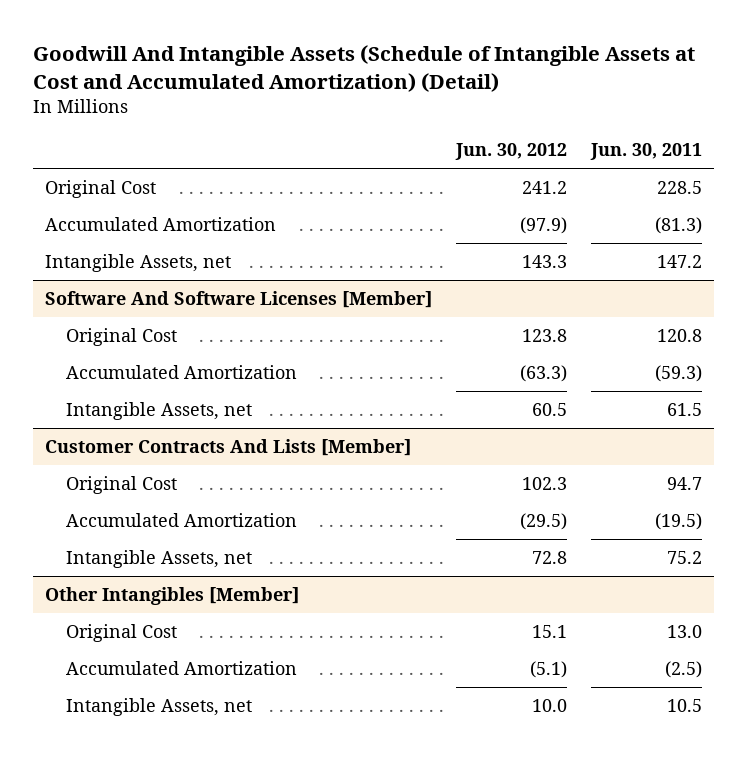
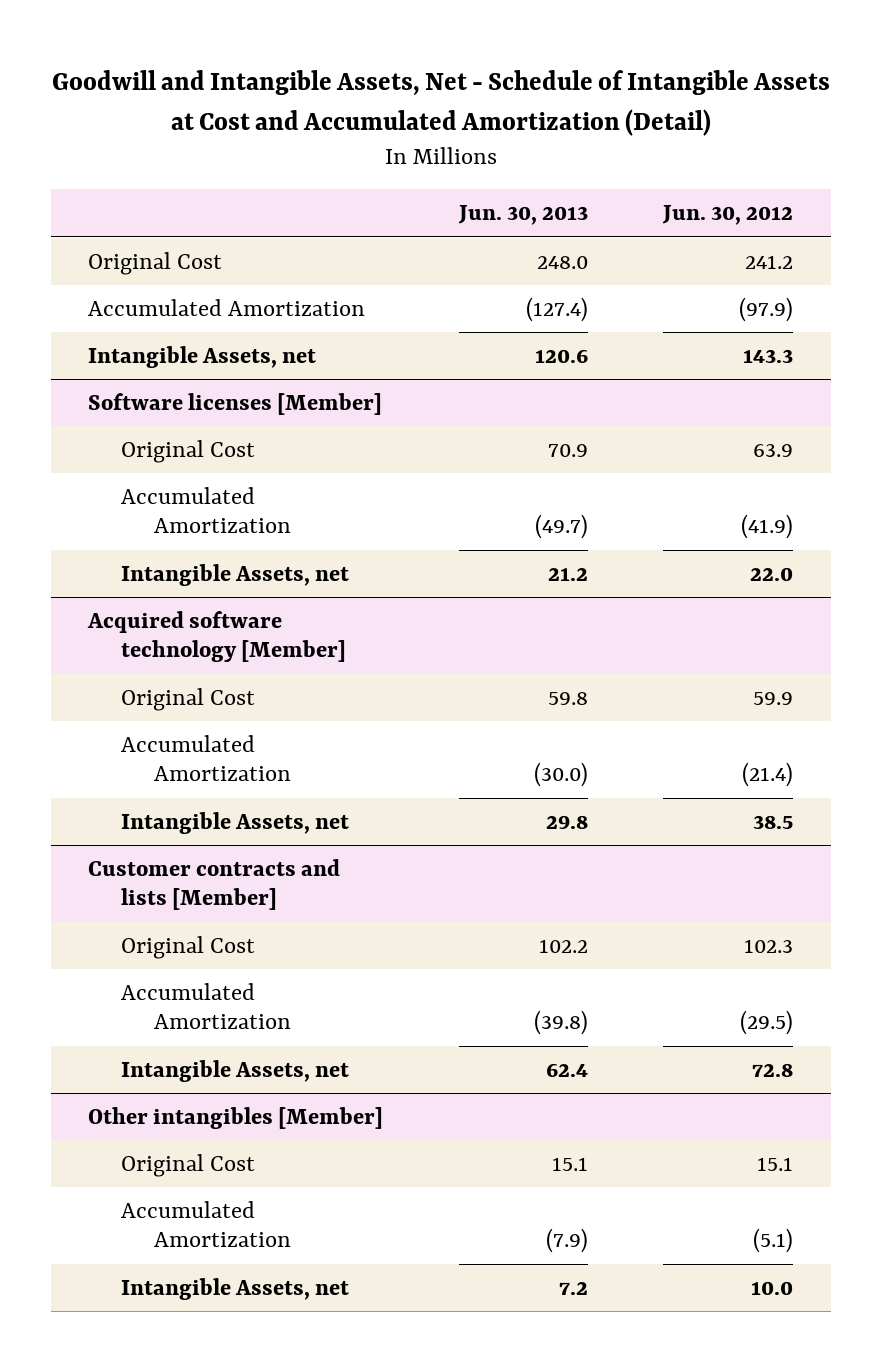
[33,45,696,93] Goodwill And Intangible Assets (Schedule of Intangible Assets at Cost and Accumulated Amortization) (Detail) -> [51,70,830,136] Goodwill and Intangible Assets, Net - Schedule of Intangible Assets at Cost and Accumulated Amortization (Detail)
[590,143,703,161] Jun. 30, 2011 -> none
none -> [457,205,588,226] Jun. 30, 2013
[45,290,433,308] Software And Software Licenses [Member] -> [88,392,383,415] Software licenses [Member]
[522,328,568,342] 123.8 -> [752,443,793,457] 63.9
[520,364,568,382] (63.3) -> [740,514,793,540] (41.9)
[532,402,568,416] 60.5 -> [749,566,793,581] 22.0
none -> [87,610,347,663] Acquired software technology [Member]
none -> [121,687,256,711] Original Cost
none -> [121,734,291,782] Accumulated Amortization
none -> [121,811,350,834] Intangible Assets, net
[45,438,412,456] Customer Contracts And Lists [Member] -> [88,858,341,911] Customer contracts and lists [Member]
[45,586,300,605] Other Intangibles [Member] -> [88,1106,384,1129] Other intangibles [Member]

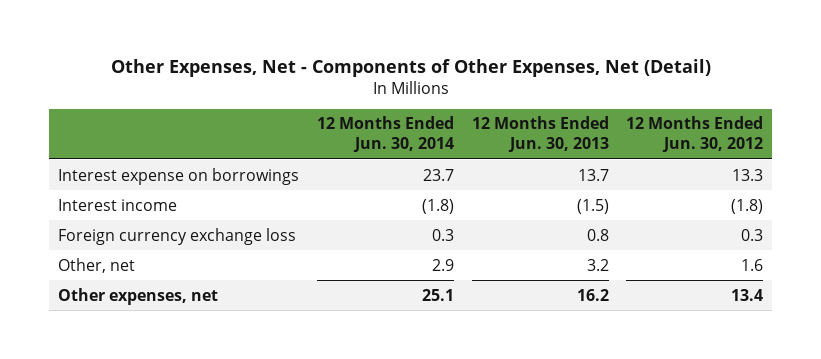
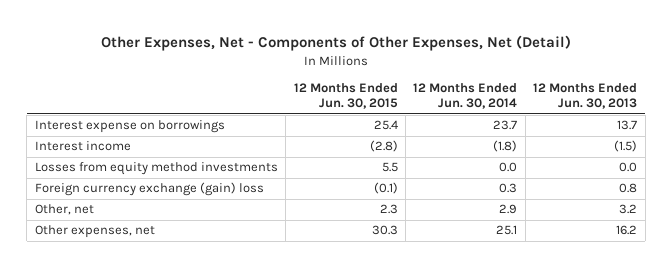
[626,116,764,152] 12 Months Ended Jun. 30, 2012 -> none
none -> [293,83,398,110] 12 Months Ended Jun. 30, 2015
none -> [34,162,278,176] Losses from equity method investments
[58,227,297,245] Foreign currency exchange loss -> [34,182,264,197] Foreign currency exchange (gain) loss

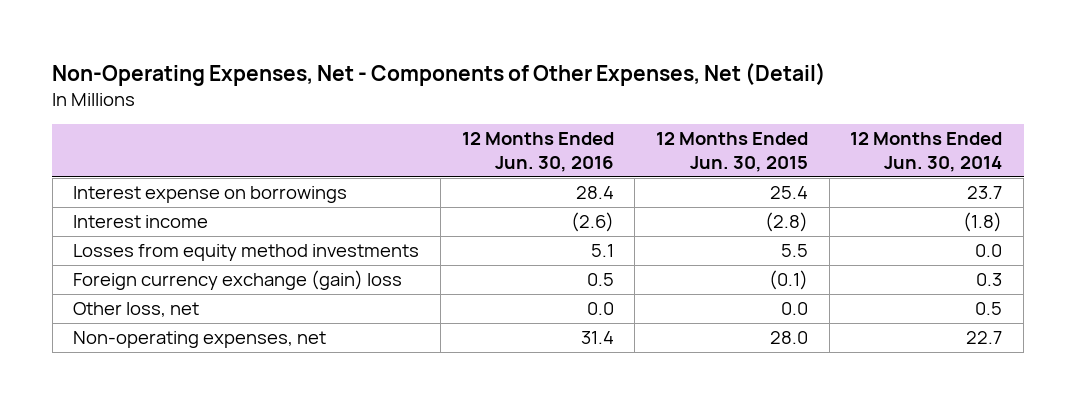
[101,34,572,51] Other Expenses, Net - Components of Other Expenses, Net (Detail) -> [52,62,827,86] Non-Operating Expenses, Net - Components of Other Expenses, Net (Detail)
[533,83,638,110] 12 Months Ended Jun. 30, 2013 -> none
none -> [461,132,614,172] 12 Months Ended Jun. 30, 2016
[34,204,94,216] Other, net -> [73,302,200,318] Other loss, net
[379,204,398,215] 2.3 -> [781,302,809,316] 0.0
[499,204,518,215] 2.9 -> [975,302,1003,316] 0.5
[34,225,155,239] Other expenses, net -> [73,331,327,349] Non-operating expenses, net
[371,225,398,236] 30.3 -> [770,331,809,345] 28.0
[496,225,518,236] 25.1 -> [966,331,1003,345] 22.7

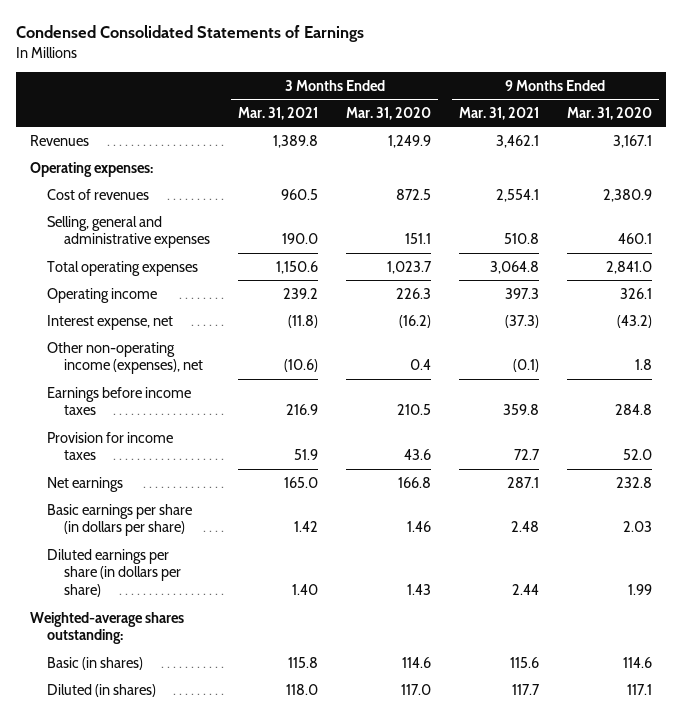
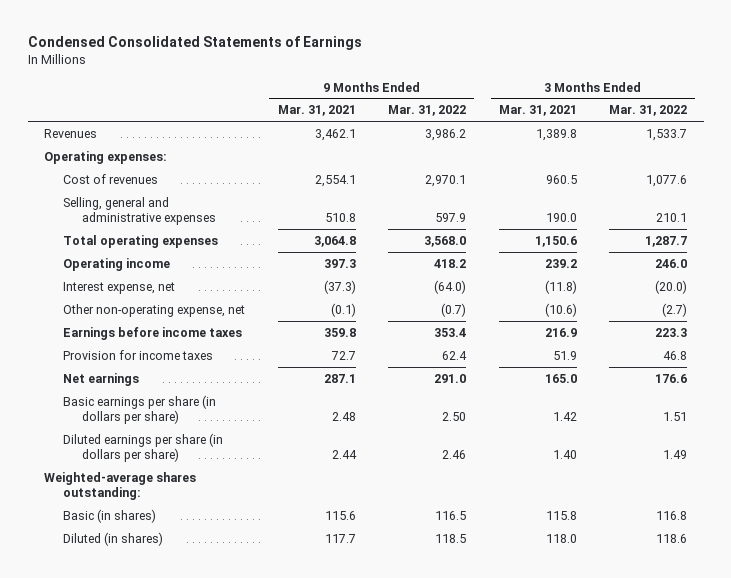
[346,106,432,120] Mar. 31, 2020 -> none
[566,106,652,120] Mar. 31, 2020 -> none
none -> [388,105,467,117] Mar. 31, 2022
none -> [609,105,688,117] Mar. 31, 2022
[47,341,204,375] Other non-operating income (expenses), net -> [62,303,245,317] Other non-operating expense, net

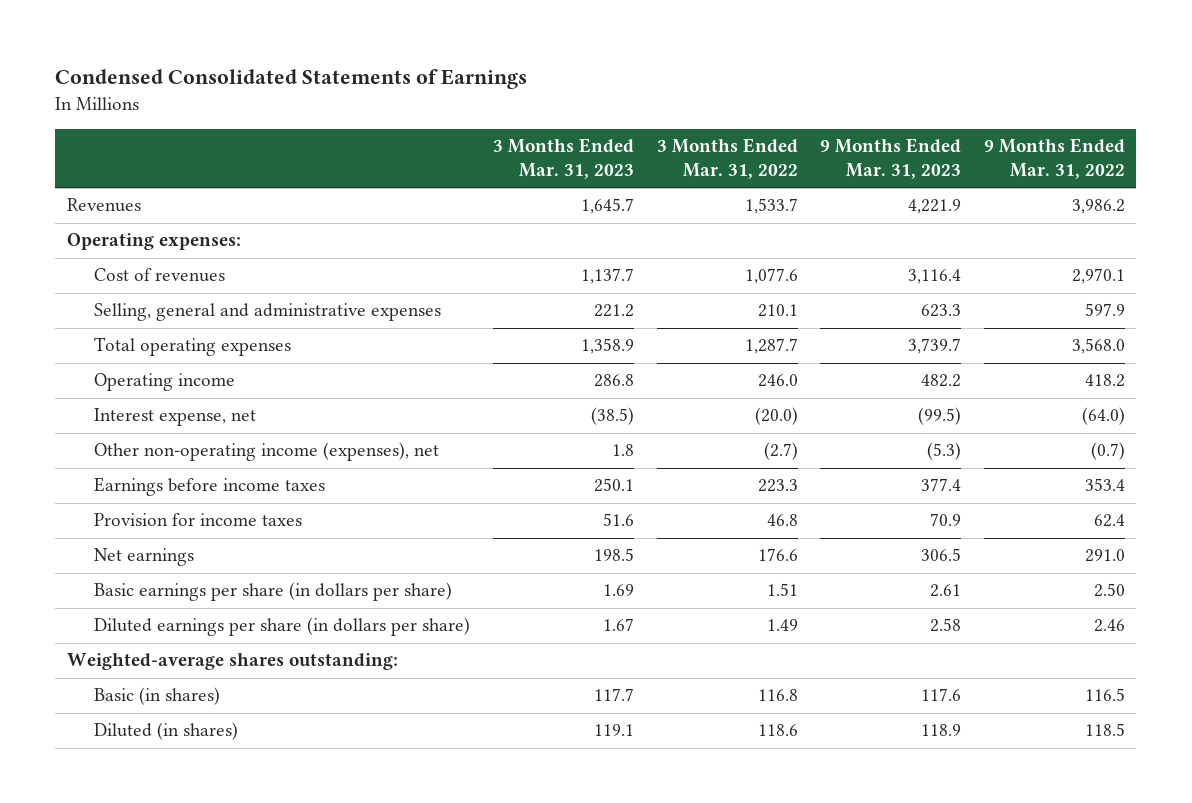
[277,105,356,117] Mar. 31, 2021 -> none
[498,105,577,117] Mar. 31, 2021 -> none
none -> [492,138,634,180] 3 Months Ended Mar. 31, 2023
none -> [820,138,962,180] 9 Months Ended Mar. 31, 2023
[62,303,245,317] Other non-operating expense, net -> [94,442,440,462] Other non-operating income (expenses), net

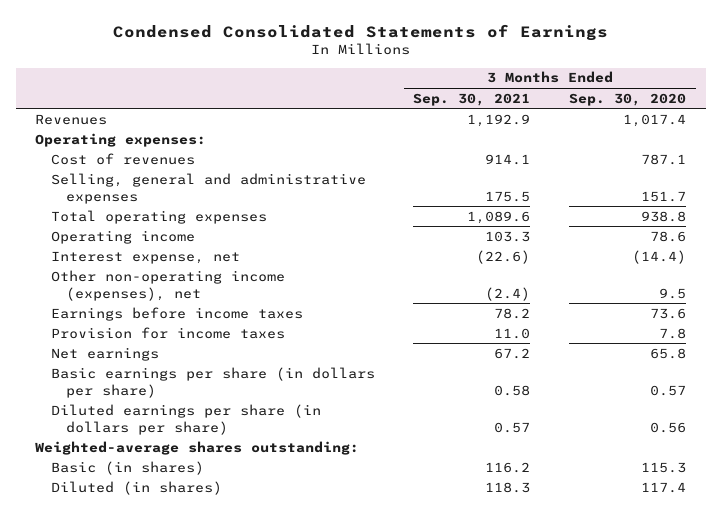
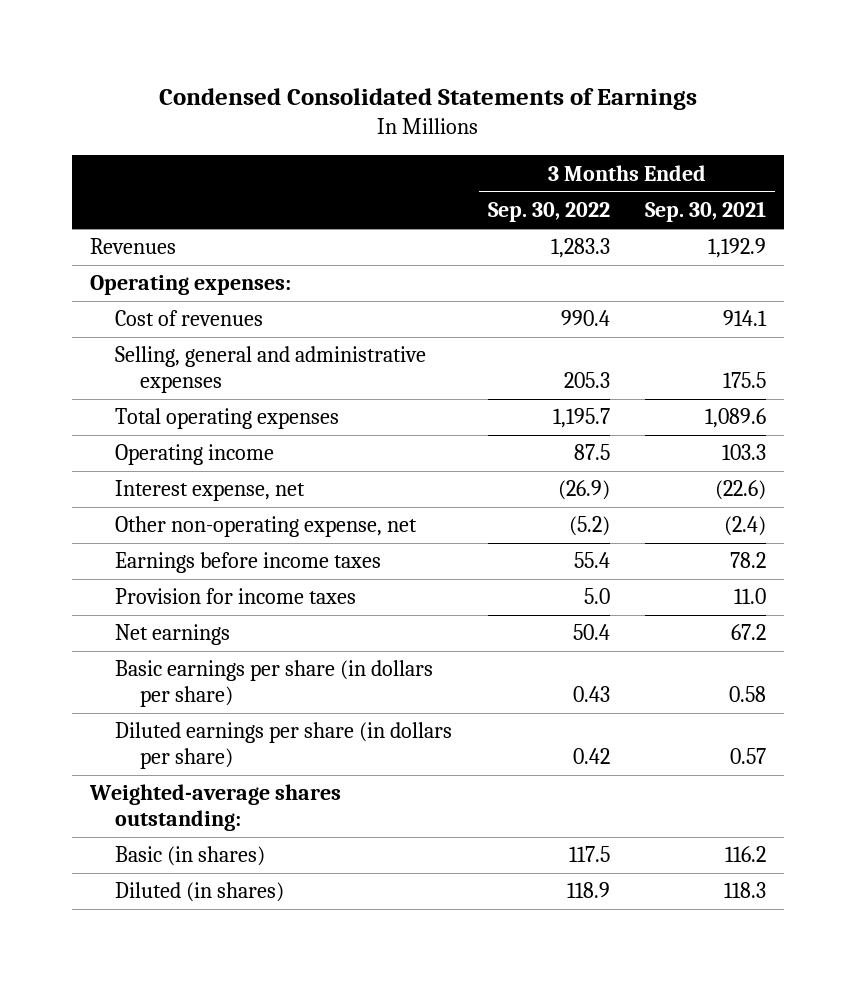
[569,92,687,106] Sep. 30, 2020 -> none
none -> [487,202,610,223] Sep. 30, 2022
[50,269,285,301] Other non-operating income (expenses), net -> [114,516,417,538] Other non-operating expense, net

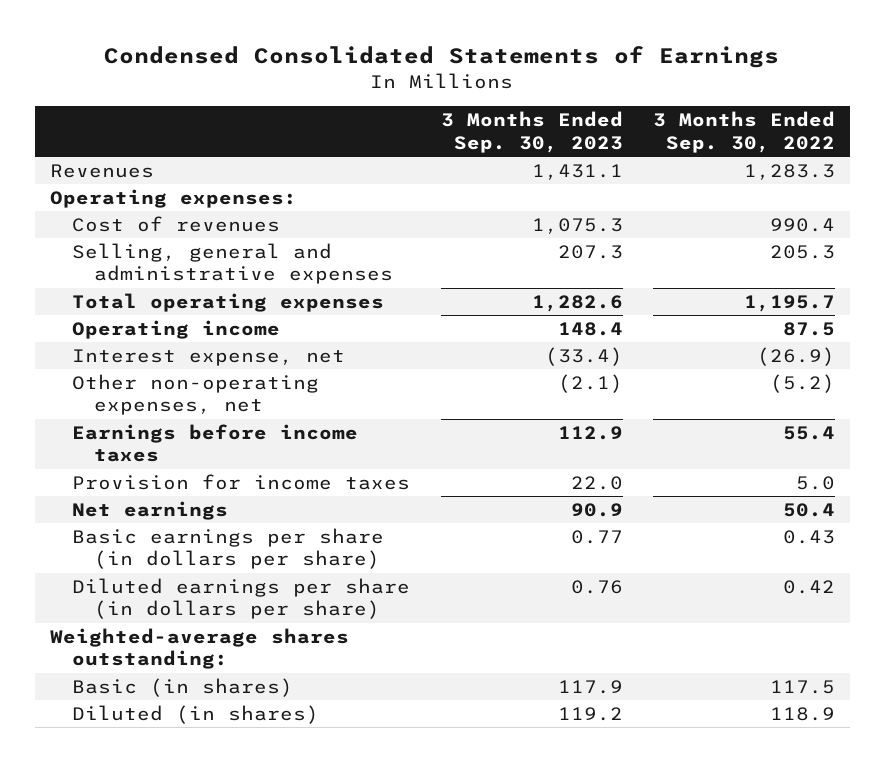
[645,201,767,223] Sep. 30, 2021 -> none
none -> [440,111,623,153] 3 Months Ended Sep. 30, 2023
[114,516,417,538] Other non-operating expense, net -> [72,374,320,416] Other non-operating expenses, net

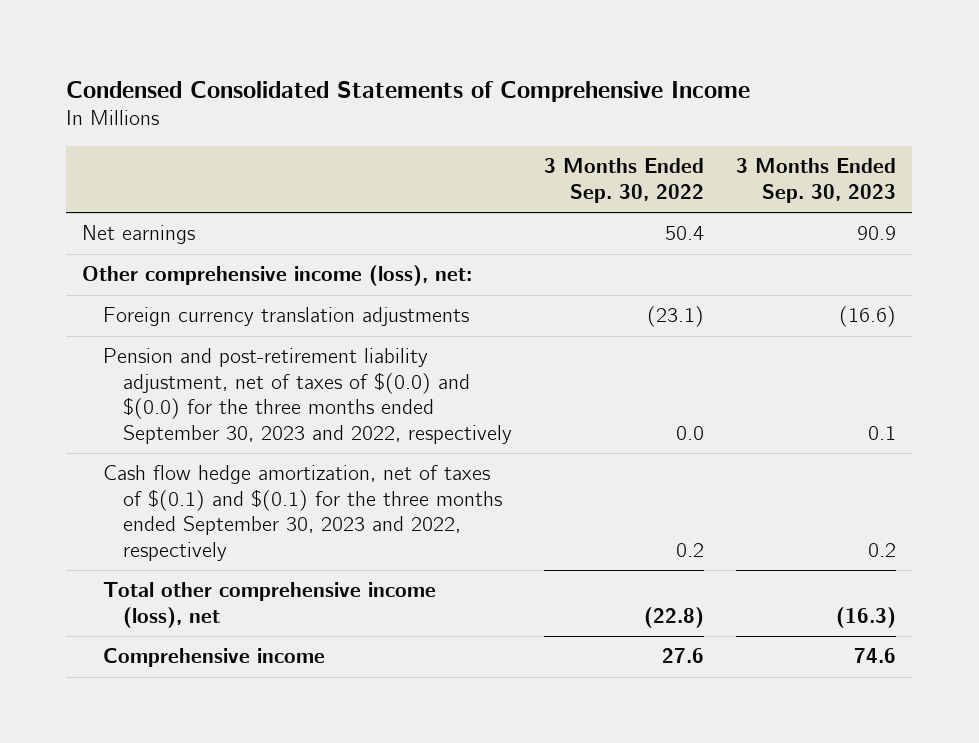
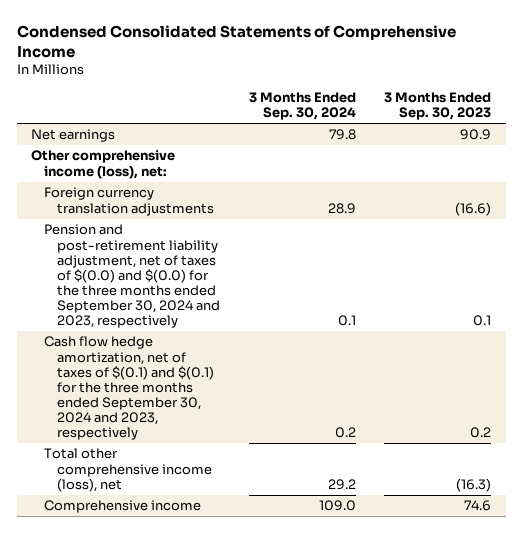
[544,158,705,203] 3 Months Ended Sep. 30, 2022 -> none
none -> [248,92,356,121] 3 Months Ended Sep. 30, 2024
[102,348,513,444] Pension and post-retirement liability adjustment, net of taxes of $(0.0) and $(0.0) for the three months ended September 30, 2023 and 2022, respectively -> [44,224,220,329] Pension and post-retirement liability adjustment, net of taxes of $(0.0) and $(0.0) for the three months ended September 30, 2024 and 2023, respectively
[102,465,503,561] Cash flow hedge amortization, net of taxes of $(0.1) and $(0.1) for the three months ended September 30, 2023 and 2022, respectively -> [44,336,214,441] Cash flow hedge amortization, net of taxes of $(0.1) and $(0.1) for the three months ended September 30, 2024 and 2023, respectively

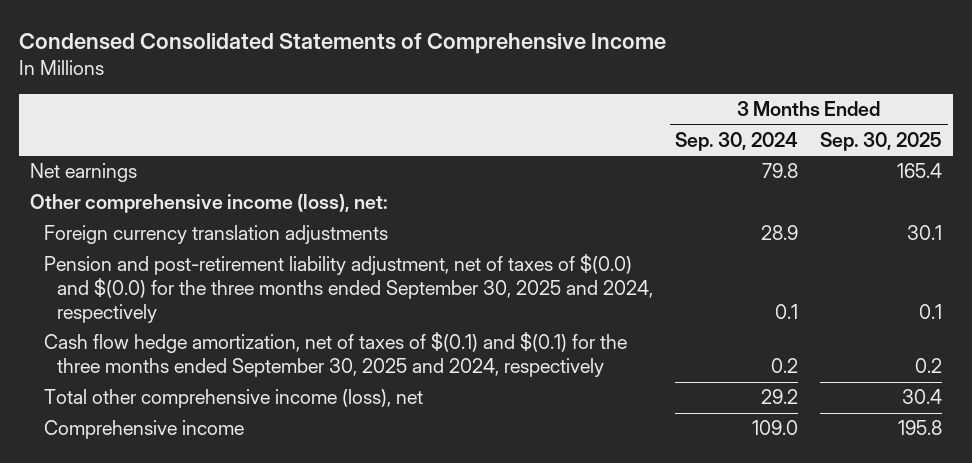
[384,92,492,121] 3 Months Ended Sep. 30, 2023 -> none
none -> [820,132,943,152] Sep. 30, 2025
[44,224,220,329] Pension and post-retirement liability adjustment, net of taxes of $(0.0) and $(0.0) for the three months ended September 30, 2024 and 2023, respectively -> [43,254,654,324] Pension and post-retirement liability adjustment, net of taxes of $(0.0) and $(0.0) for the three months ended September 30, 2025 and 2024, respectively
[44,336,214,441] Cash flow hedge amortization, net of taxes of $(0.1) and $(0.1) for the three months ended September 30, 2024 and 2023, respectively -> [43,332,627,378] Cash flow hedge amortization, net of taxes of $(0.1) and $(0.1) for the three months ended September 30, 2025 and 2024, respectively

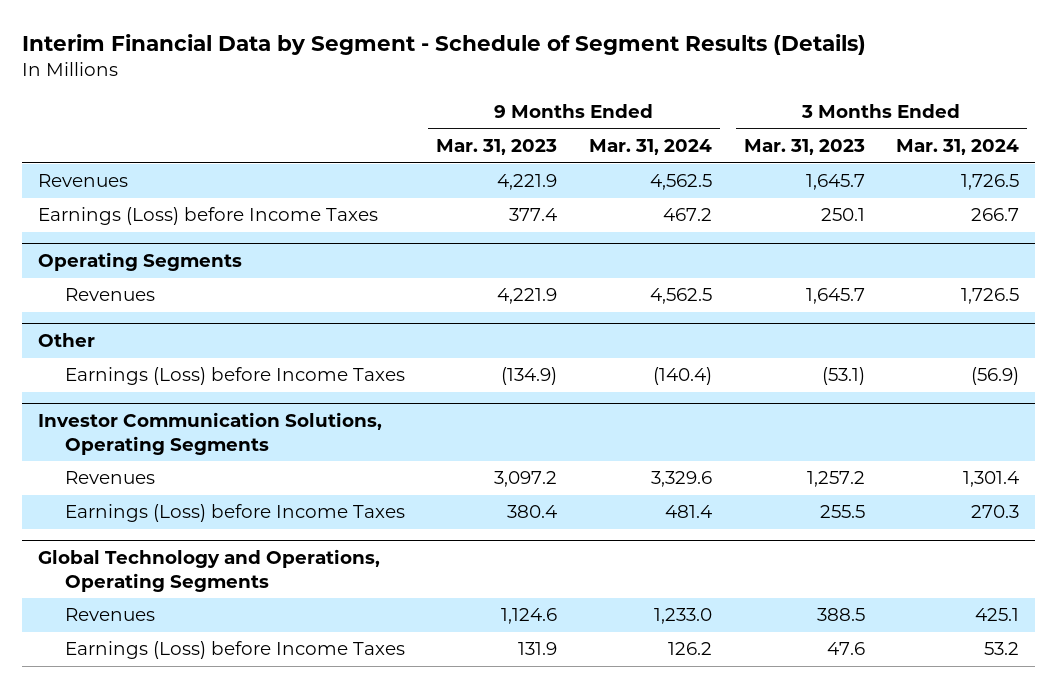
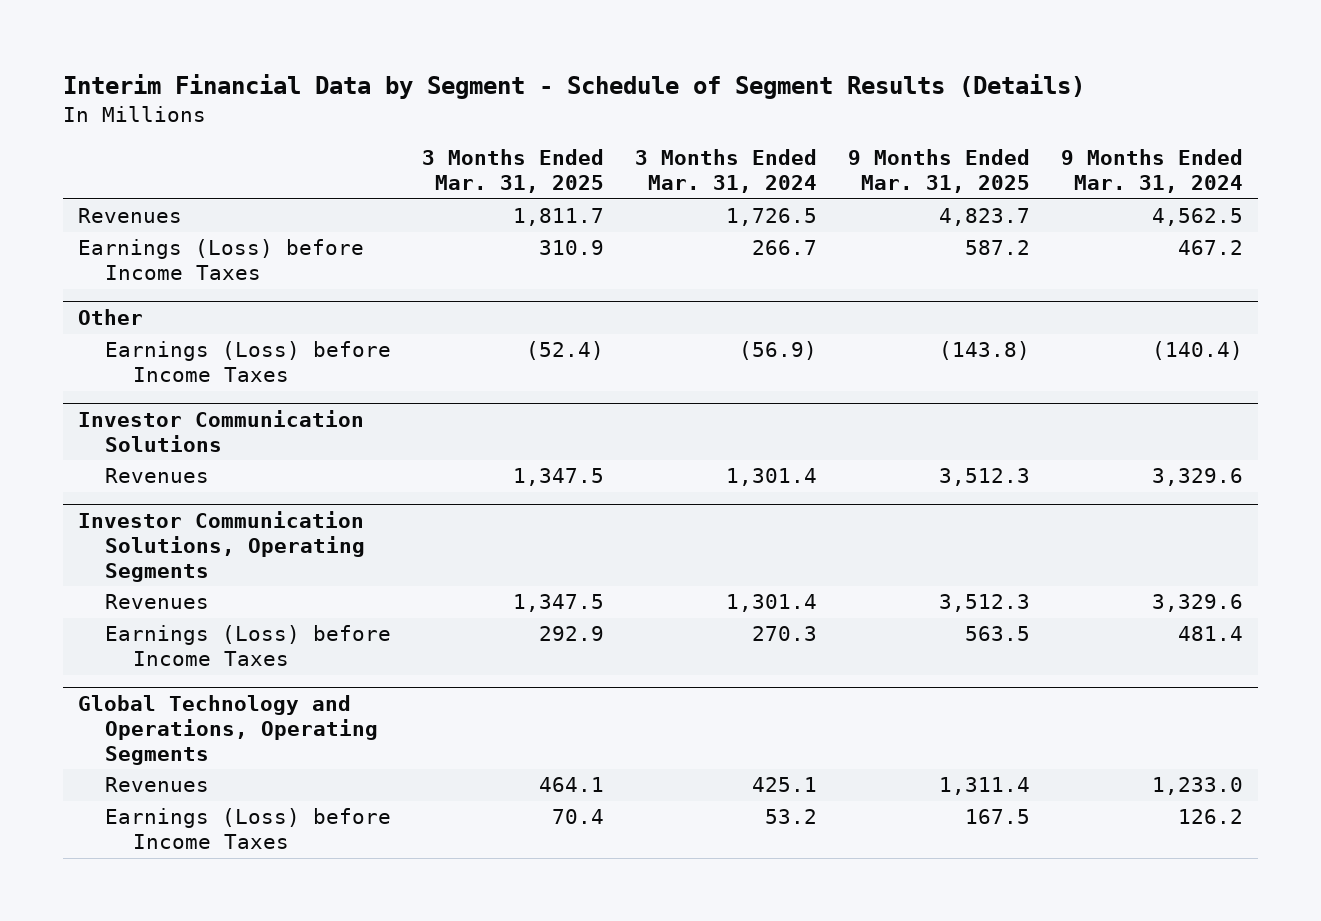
[436,139,558,156] Mar. 31, 2023 -> none
[743,139,865,156] Mar. 31, 2023 -> none
none -> [422,149,605,194] 3 Months Ended Mar. 31, 2025
none -> [848,149,1031,194] 9 Months Ended Mar. 31, 2025
[38,252,243,272] Operating Segments -> none
[64,288,155,302] Revenues -> none
none -> [78,409,365,452] Investor Communication Solutions
none -> [105,468,210,484] Revenues

